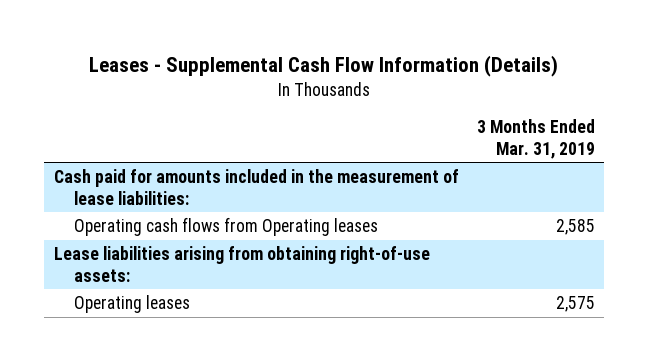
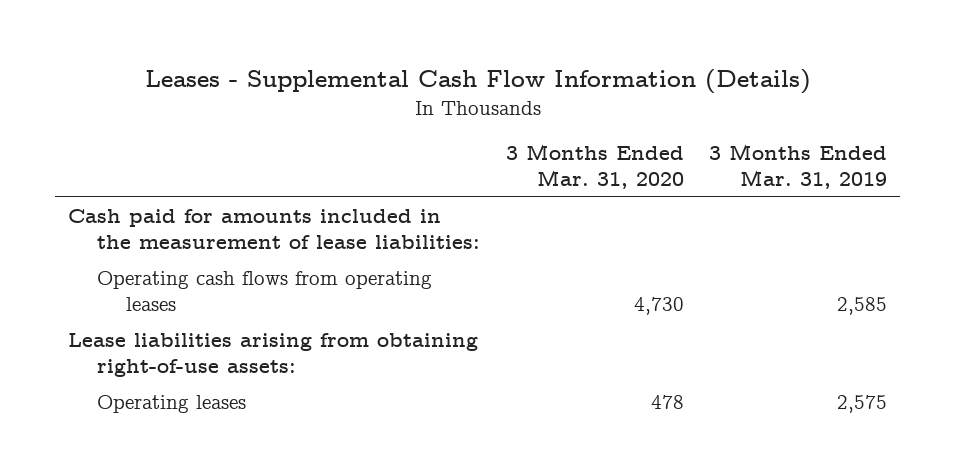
none -> [505,144,684,190] 3 Months Ended Mar. 31, 2020
[74,217,379,237] Operating cash flows from Operating leases -> [96,271,432,312] Operating cash flows from operating leases

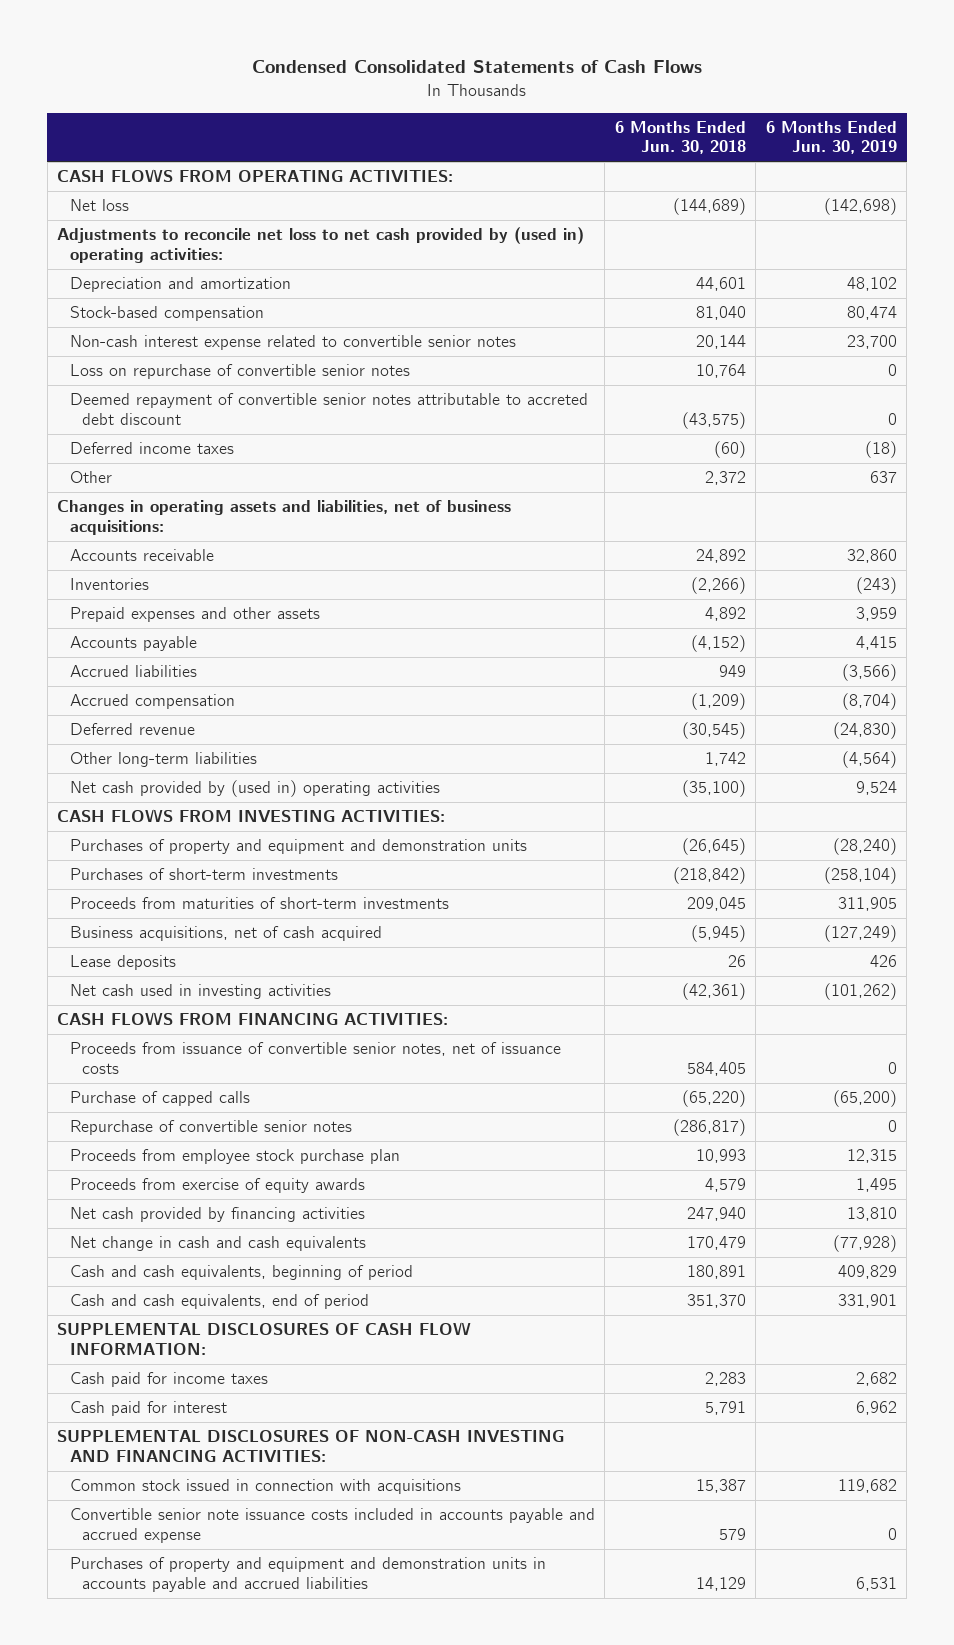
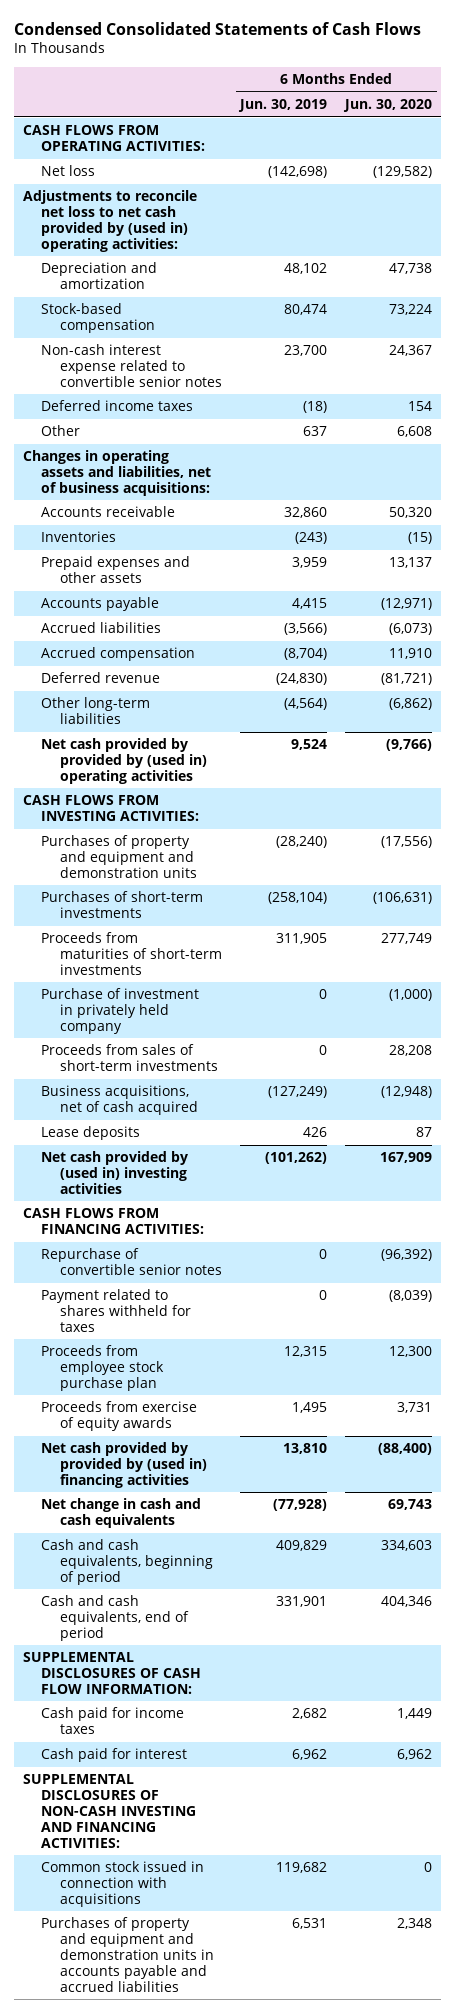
[614,120,746,155] 6 Months Ended Jun. 30, 2018 -> none
none -> [343,99,433,113] Jun. 30, 2020
[69,364,410,380] Loss on repurchase of convertible senior notes -> none
[69,393,588,425] Deemed repayment of convertible senior notes attributable to accreted debt discount -> none
[69,780,440,798] Net cash provided by (used in) operating activities -> [41,738,208,784] Net cash provided by provided by (used in) operating activities
none -> [41,988,200,1034] Purchase of investment in privately held company
none -> [41,1044,219,1072] Proceeds from sales of short-term investments
[69,984,331,1000] Net cash used in investing activities -> [41,1151,189,1194] Net cash provided by (used in) investing activities
[69,1042,561,1074] Proceeds from issuance of convertible senior notes, net of issuance costs -> none
[69,1091,250,1107] Purchase of capped calls -> none
none -> [41,1289,192,1332] Payment related to shares withheld for taxes
[69,1207,365,1223] Net cash provided by financing activities -> [41,1442,208,1488] Net cash provided by provided by (used in) financing activities
[69,1508,595,1543] Convertible senior note issuance costs included in accounts payable and accrued expense -> none

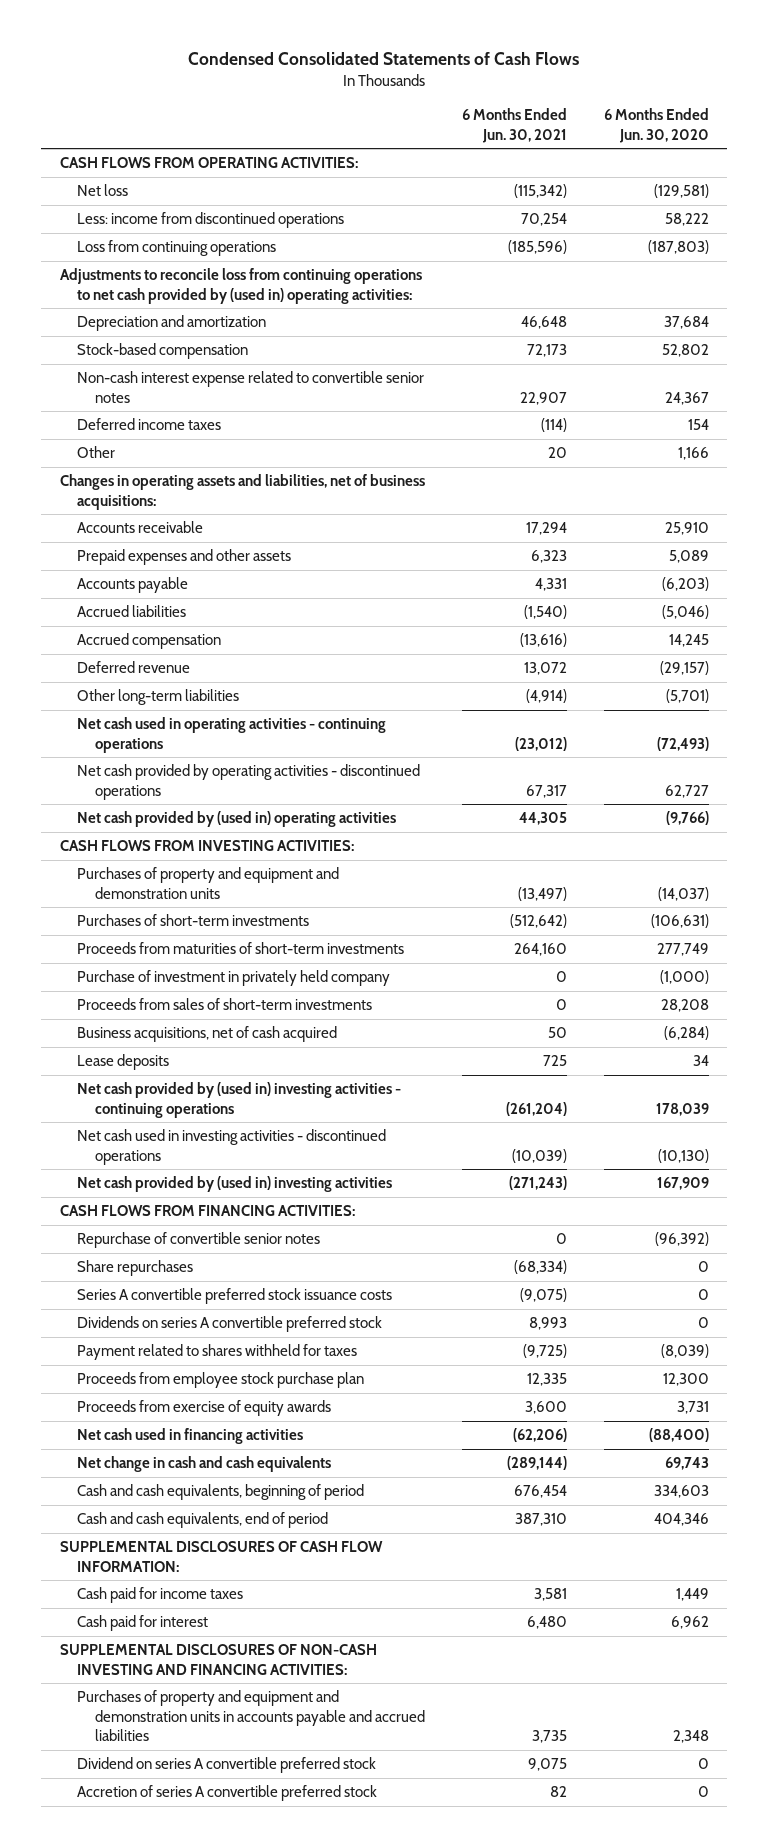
[238,99,328,113] Jun. 30, 2019 -> none
none -> [461,108,567,143] 6 Months Ended Jun. 30, 2021
[373,166,433,179] (129,582) -> [653,184,709,199] (129,581)
none -> [77,212,345,229] Less: income from discontinued operations
none -> [77,240,277,257] Loss from continuing operations
[22,190,197,252] Adjustments to reconcile net loss to net cash provided by (used in) operating activities: -> [59,268,422,304] Adjustments to reconcile loss from continuing operations to net cash provided by (used in) operating activities:
[389,263,433,275] 47,738 -> [663,316,709,330] 37,684
[389,304,433,316] 73,224 -> [661,344,709,358] 52,802
[397,426,433,438] 6,608 -> [677,447,709,461] 1,166
[41,531,117,543] Inventories -> none
[389,507,433,519] 50,320 -> [664,522,709,536] 25,910
[389,557,433,569] 13,137 -> [668,550,709,564] 5,089
[381,598,433,611] (12,971) -> [661,577,709,592] (6,203)
[389,623,433,636] (6,073) -> [661,605,709,620] (5,046)
[389,648,433,660] 11,910 -> [668,634,709,648] 14,245
[381,673,433,686] (81,721) -> [659,661,709,676] (29,157)
[389,698,433,711] (6,862) -> [665,689,709,704] (5,701)
none -> [77,717,387,753] Net cash used in operating activities - continuing operations
none -> [77,764,421,800] Net cash provided by operating activities - discontinued operations
[41,738,208,784] Net cash provided by provided by (used in) operating activities -> [77,811,397,828] Net cash provided by (used in) operating activities
[381,836,433,849] (17,556) -> [657,886,709,901] (14,037)
[381,1086,433,1099] (12,948) -> [663,1026,709,1041] (6,284)
[416,1127,433,1138] 87 -> [692,1055,709,1067] 34
none -> [77,1082,402,1118] Net cash provided by (used in) investing activities - continuing operations
none -> [77,1129,387,1165] Net cash used in investing activities - discontinued operations
none -> [77,1260,194,1277] Share repurchases
none -> [77,1288,393,1305] Series A convertible preferred stock issuance costs
none -> [77,1316,383,1333] Dividends on series A convertible preferred stock
[41,1442,208,1488] Net cash provided by provided by (used in) financing activities -> [77,1428,304,1445] Net cash used in financing activities
[41,1861,205,1907] Common stock issued in connection with acquisitions -> none
none -> [77,1757,377,1774] Dividend on series A convertible preferred stock
none -> [77,1785,378,1802] Accretion of series A convertible preferred stock

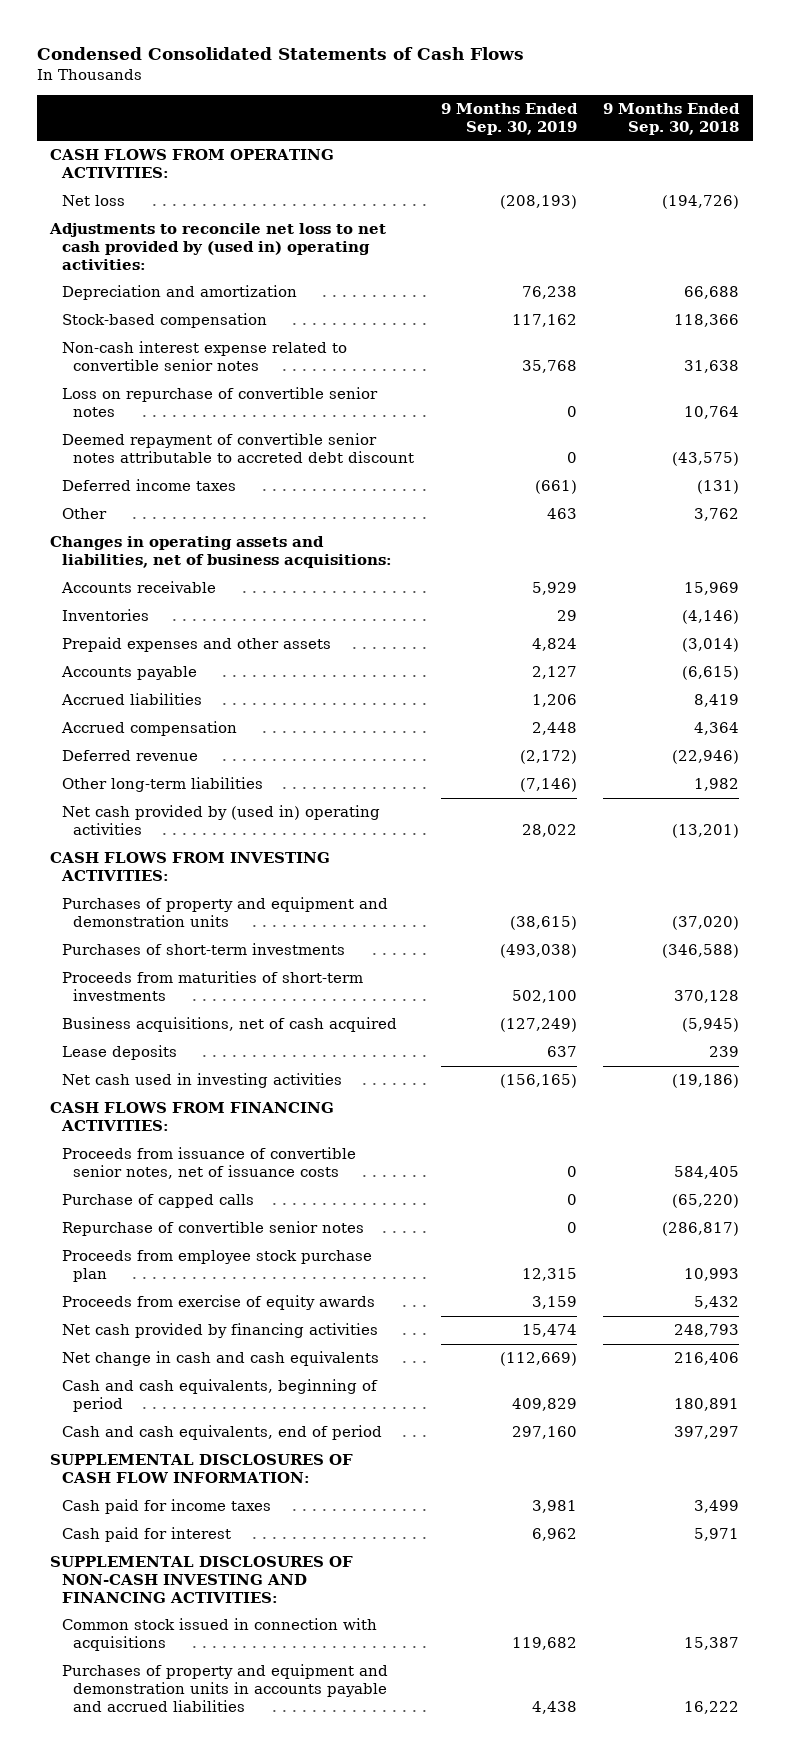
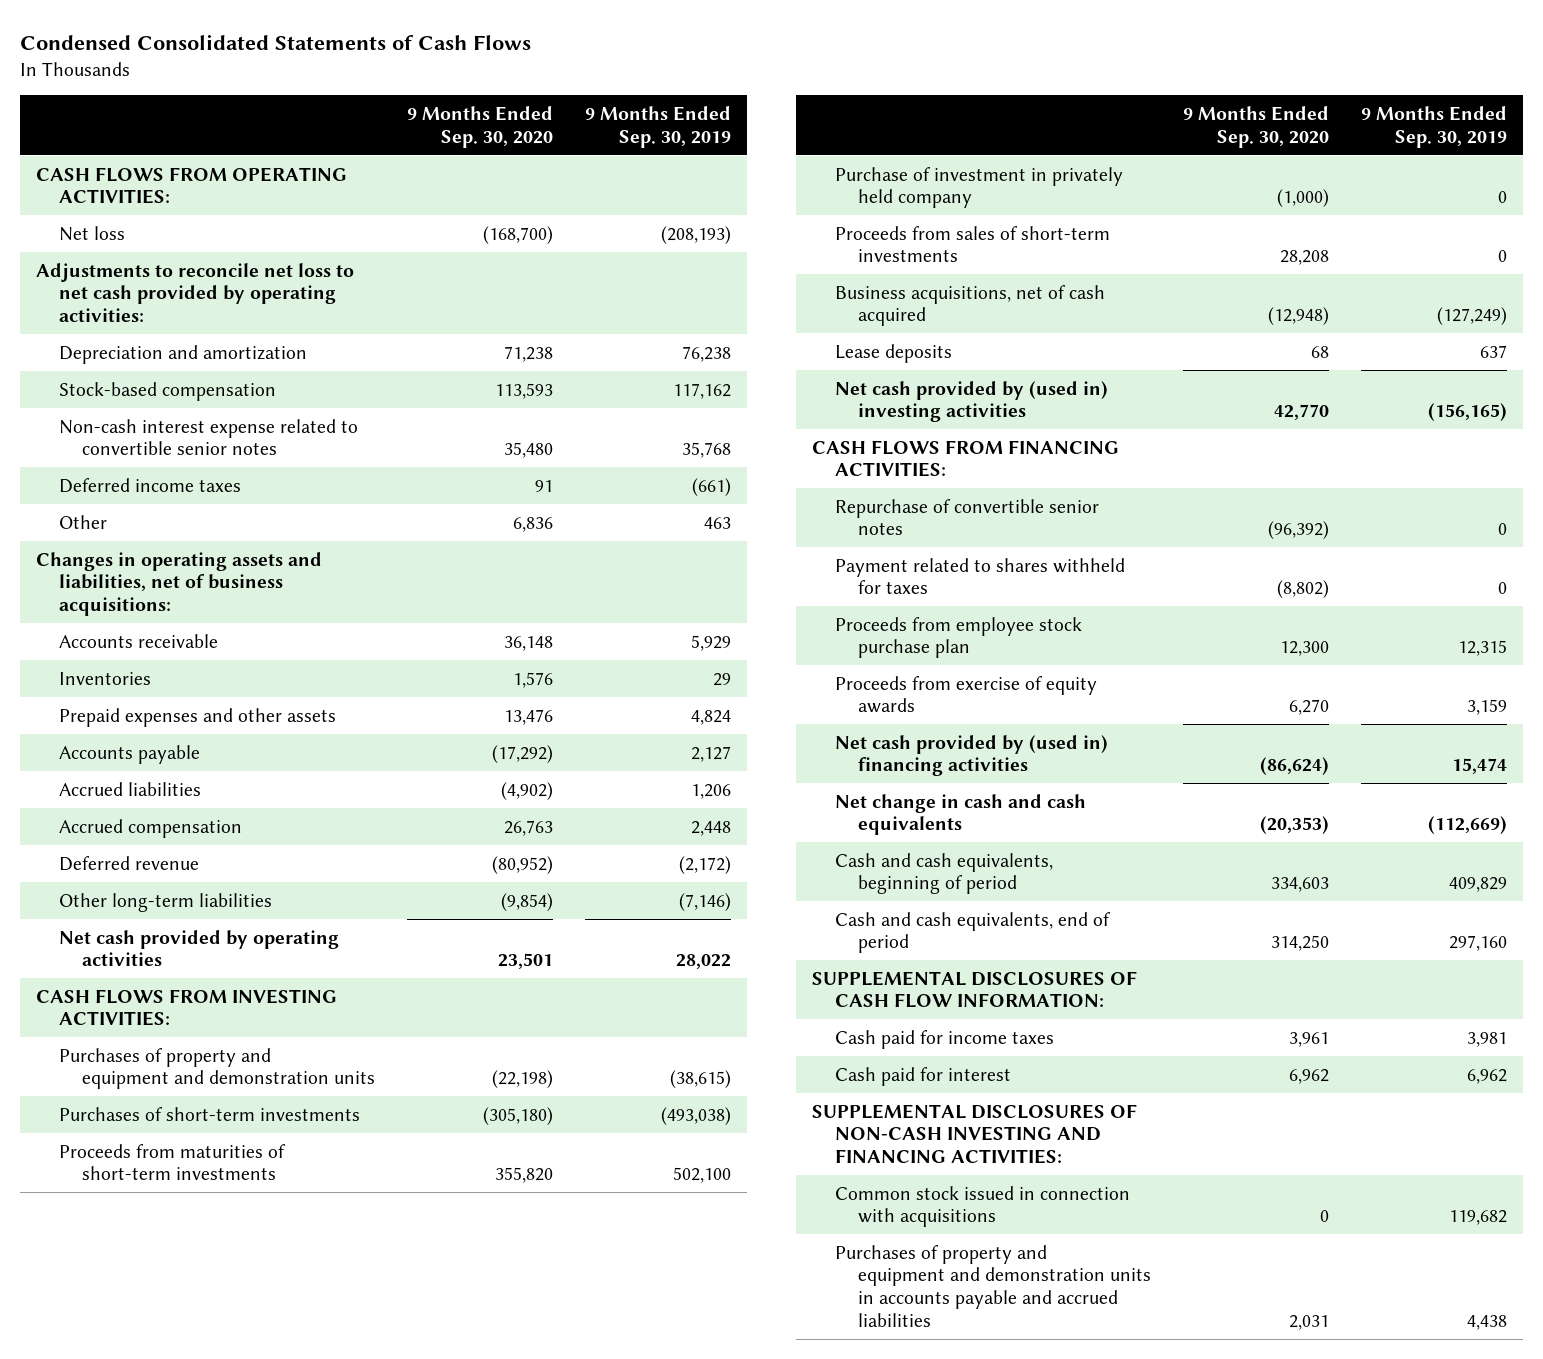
[603,103,741,135] 9 Months Ended Sep. 30, 2018 -> none
none -> [407,105,554,148] 9 Months Ended Sep. 30, 2020
[48,223,386,270] Adjustments to reconcile net loss to net cash provided by (used in) operating activities: -> [35,262,354,323] Adjustments to reconcile net loss to net cash provided by operating activities:
[61,387,378,418] Loss on repurchase of convertible senior notes -> none
[61,433,415,464] Deemed repayment of convertible senior notes attributable to accreted debt discount -> none
[61,805,380,836] Net cash provided by (used in) operating activities -> [58,929,339,967] Net cash provided by operating activities
none -> [834,166,1123,209] Purchase of investment in privately held company
none -> [834,225,1110,263] Proceeds from sales of short-term investments
[61,1073,342,1089] Net cash used in investing activities -> [834,380,1108,423] Net cash provided by (used in) investing activities
[61,1147,356,1180] Proceeds from issuance of convertible senior notes, net of issuance costs -> none
[61,1194,254,1209] Purchase of capped calls -> none
none -> [834,557,1125,595] Payment related to shares withheld for taxes
[61,1323,378,1339] Net cash provided by financing activities -> [834,734,1108,777] Net cash provided by (used in) financing activities

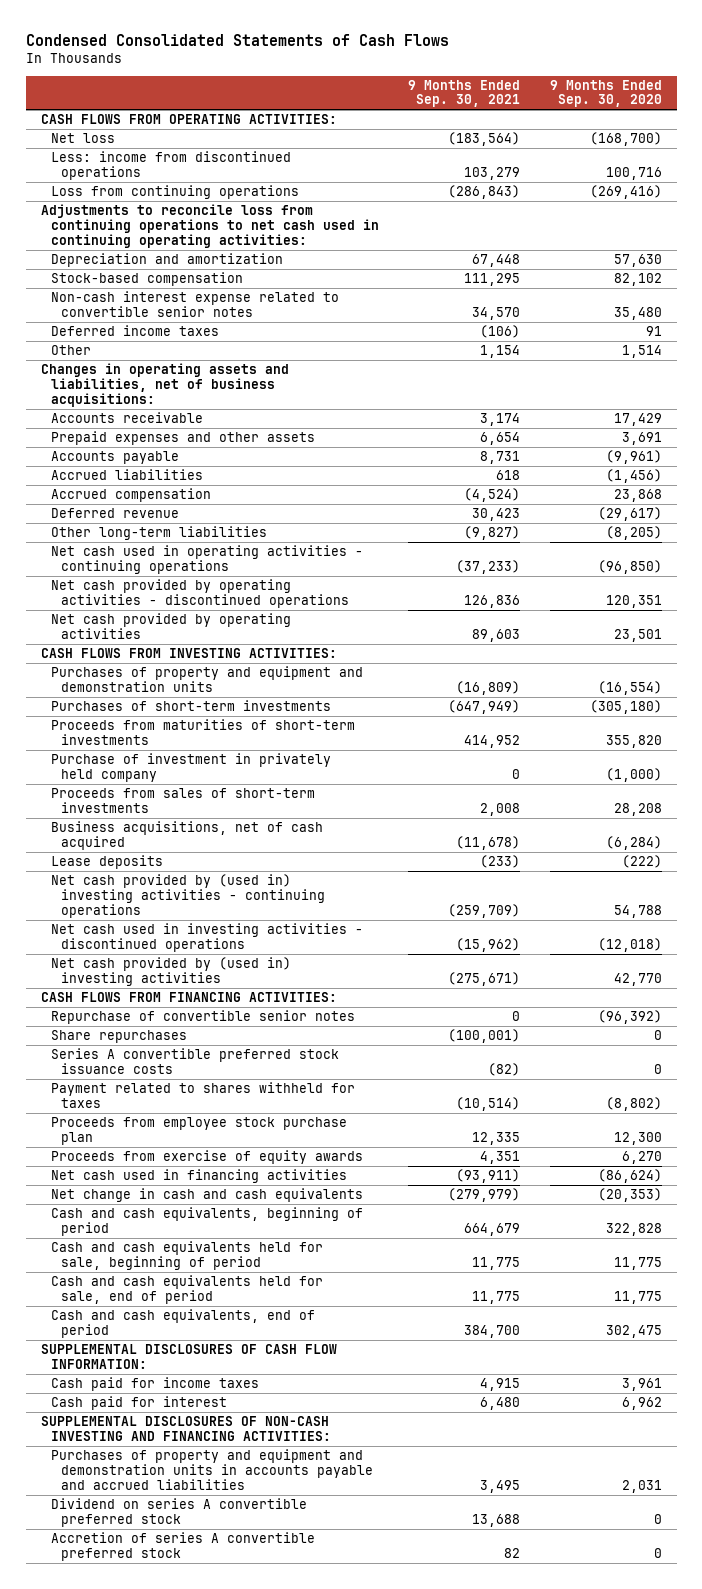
[585,105,732,148] 9 Months Ended Sep. 30, 2019 -> none
none -> [408,79,521,108] 9 Months Ended Sep. 30, 2021
none -> [50,151,291,180] Less: income from discontinued operations
none -> [50,185,299,200] Loss from continuing operations
[35,262,354,323] Adjustments to reconcile net loss to net cash provided by operating activities: -> [40,204,379,248] Adjustments to reconcile loss from continuing operations to net cash used in continuing operating activities:
[504,345,554,362] 71,238 -> [613,254,662,268] 57,630
[495,382,554,399] 113,593 -> [613,273,662,287] 82,102
[513,516,554,532] 6,836 -> [621,345,662,359] 1,514
[58,671,151,685] Inventories -> none
[504,635,554,651] 36,148 -> [613,413,662,427] 17,429
[504,708,554,725] 13,476 -> [621,432,662,446] 3,691
[492,744,554,763] (17,292) -> [605,450,662,465] (9,961)
[501,781,554,800] (4,902) -> [605,469,662,484] (1,456)
[504,819,554,836] 26,763 -> [613,489,662,503] 23,868
[492,855,554,874] (80,952) -> [597,507,662,522] (29,617)
[501,892,554,911] (9,854) -> [605,526,662,541] (8,205)
none -> [50,545,363,574] Net cash used in operating activities - continuing operations
none -> [50,579,349,608] Net cash provided by operating activities - discontinued operations
[492,1070,554,1089] (22,198) -> [597,680,662,695] (16,554)
[1268,307,1330,326] (12,948) -> [605,835,662,850] (6,284)
[1311,345,1330,358] 68 -> [621,855,662,869] (222)
none -> [50,874,325,918] Net cash provided by (used in) investing activities - continuing operations
none -> [50,923,363,952] Net cash used in investing activities - discontinued operations
none -> [50,1030,187,1044] Share repurchases
none -> [50,1048,339,1074] Series A convertible preferred stock issuance costs
[834,734,1108,777] Net cash provided by (used in) financing activities -> [50,1169,347,1184] Net cash used in financing activities
[1271,877,1330,893] 334,603 -> [605,1222,662,1236] 322,828
none -> [50,1241,323,1270] Cash and cash equivalents held for sale, beginning of period
none -> [50,1275,323,1304] Cash and cash equivalents held for sale, end of period
[1271,935,1330,952] 314,250 -> [605,1324,662,1338] 302,475
[834,1185,1130,1228] Common stock issued in connection with acquisitions -> none
none -> [50,1498,307,1527] Dividend on series A convertible preferred stock
none -> [50,1532,315,1561] Accretion of series A convertible preferred stock

